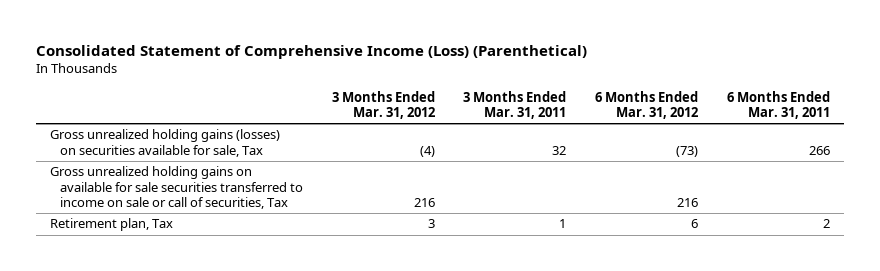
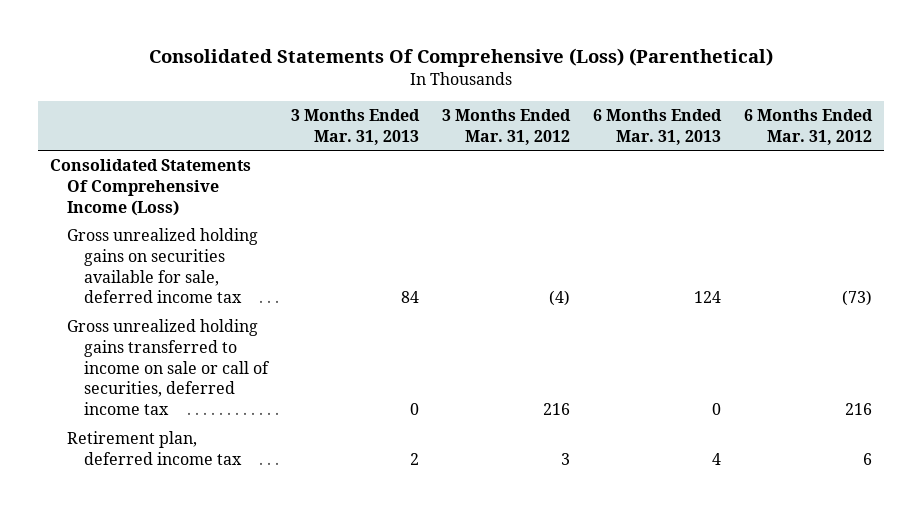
[36,45,588,60] Consolidated Statement of Comprehensive Income (Loss) (Parenthetical) -> [149,48,774,68] Consolidated Statements Of Comprehensive (Loss) (Parenthetical)
[463,90,567,119] 3 Months Ended Mar. 31, 2011 -> none
[726,90,830,119] 6 Months Ended Mar. 31, 2011 -> none
none -> [290,109,420,145] 3 Months Ended Mar. 31, 2013
none -> [593,109,723,145] 6 Months Ended Mar. 31, 2013
none -> [49,159,251,216] Consolidated Statements Of Comprehensive Income (Loss)
[50,129,281,157] Gross unrealized holding gains (losses) on securities available for sale, Tax -> [66,228,258,304] Gross unrealized holding gains on securities available for sale, deferred income tax
[50,166,304,209] Gross unrealized holding gains on available for sale securities transferred to income on sale or call of securities, Tax -> [66,319,270,416] Gross unrealized holding gains transferred to income on sale or call of securities, deferred income tax
[50,218,174,232] Retirement plan, Tax -> [66,431,242,465] Retirement plan, deferred income tax

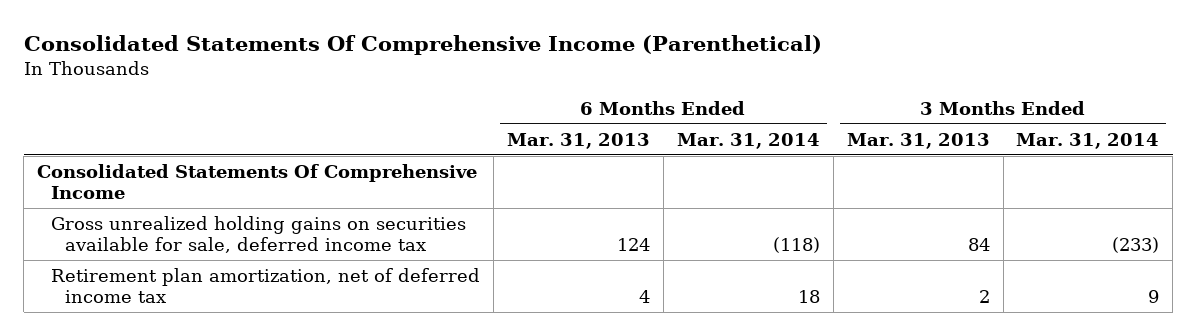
[149,48,774,68] Consolidated Statements Of Comprehensive (Loss) (Parenthetical) -> [23,35,822,56] Consolidated Statements Of Comprehensive Income (Parenthetical)
[442,109,572,145] 3 Months Ended Mar. 31, 2012 -> none
[744,109,874,145] 6 Months Ended Mar. 31, 2012 -> none
none -> [676,132,820,149] Mar. 31, 2014
none -> [1016,132,1160,149] Mar. 31, 2014
[49,159,251,216] Consolidated Statements Of Comprehensive Income (Loss) -> [37,163,478,200] Consolidated Statements Of Comprehensive Income
[66,319,270,416] Gross unrealized holding gains transferred to income on sale or call of securities, deferred income tax -> none
[66,431,242,465] Retirement plan, deferred income tax -> [51,267,481,304] Retirement plan amortization, net of deferred income tax

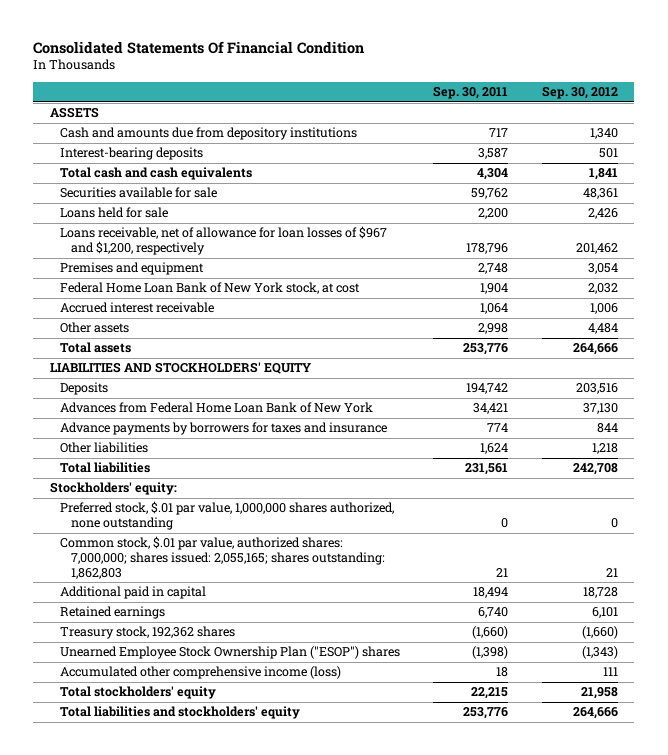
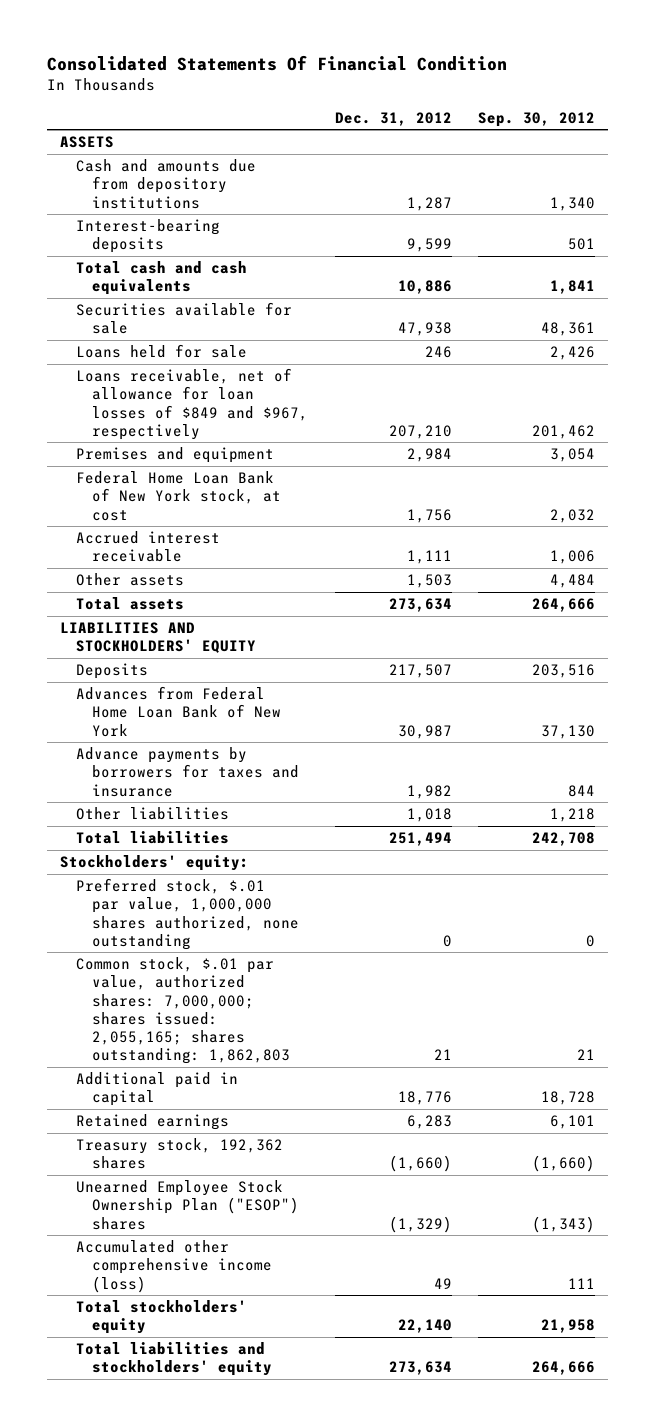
[433,86,509,100] Sep. 30, 2011 -> none
none -> [334,111,452,126] Dec. 31, 2012
[60,226,388,256] Loans receivable, net of allowance for loan losses of $967 and $1,200, respectively -> [76,368,309,440] Loans receivable, net of allowance for loan losses of $849 and $967, respectively

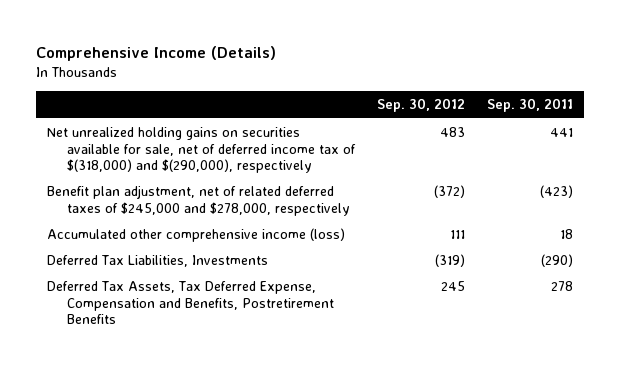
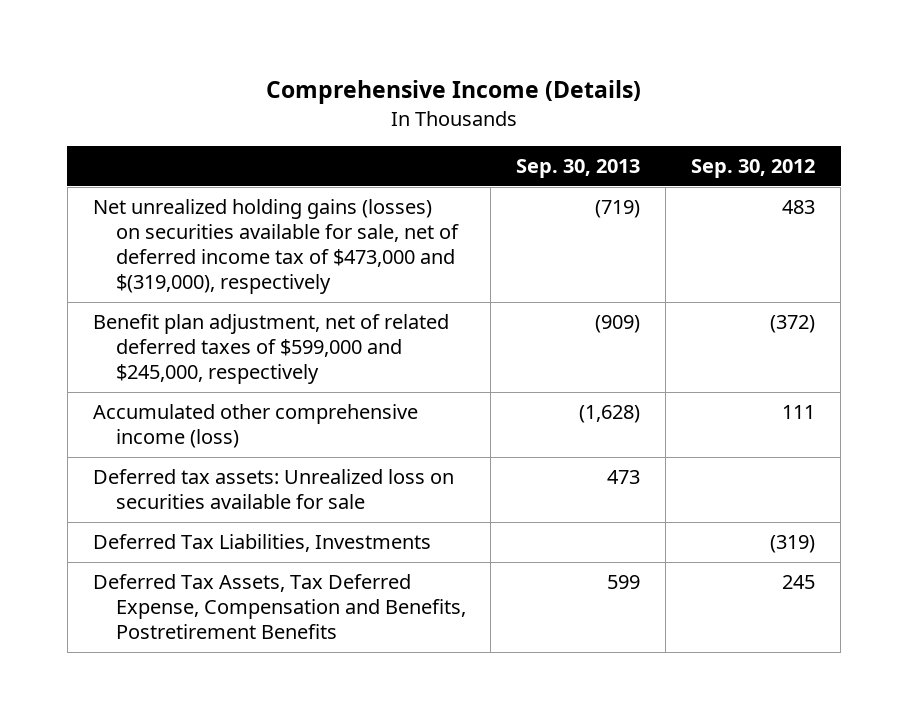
[486,98,573,113] Sep. 30, 2011 -> none
none -> [516,158,641,178] Sep. 30, 2013
[47,126,357,174] Net unrealized holding gains on securities available for sale, net of deferred income tax of $(318,000) and $(290,000), respectively -> [92,199,459,294] Net unrealized holding gains (losses) on securities available for sale, net of deferred income tax of $473,000 and $(319,000), respectively
[47,184,351,216] Benefit plan adjustment, net of related deferred taxes of $245,000 and $278,000, respectively -> [92,314,449,384] Benefit plan adjustment, net of related deferred taxes of $599,000 and $245,000, respectively
none -> [92,469,454,510] Deferred tax assets: Unrealized loss on securities available for sale

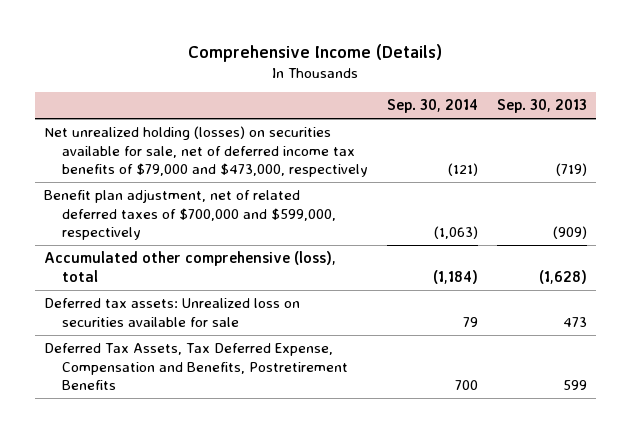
[691,158,816,178] Sep. 30, 2012 -> none
none -> [386,99,478,114] Sep. 30, 2014
[92,199,459,294] Net unrealized holding gains (losses) on securities available for sale, net of deferred income tax of $473,000 and $(319,000), respectively -> [44,125,369,178] Net unrealized holding (losses) on securities available for sale, net of deferred income tax benefits of $79,000 and $473,000, respectively
[92,314,449,384] Benefit plan adjustment, net of related deferred taxes of $599,000 and $245,000, respectively -> [44,188,337,241] Benefit plan adjustment, net of related deferred taxes of $700,000 and $599,000, respectively
[92,404,418,449] Accumulated other comprehensive income (loss) -> [44,250,337,282] Accumulated other comprehensive (loss), total
[92,534,431,553] Deferred Tax Liabilities, Investments -> none

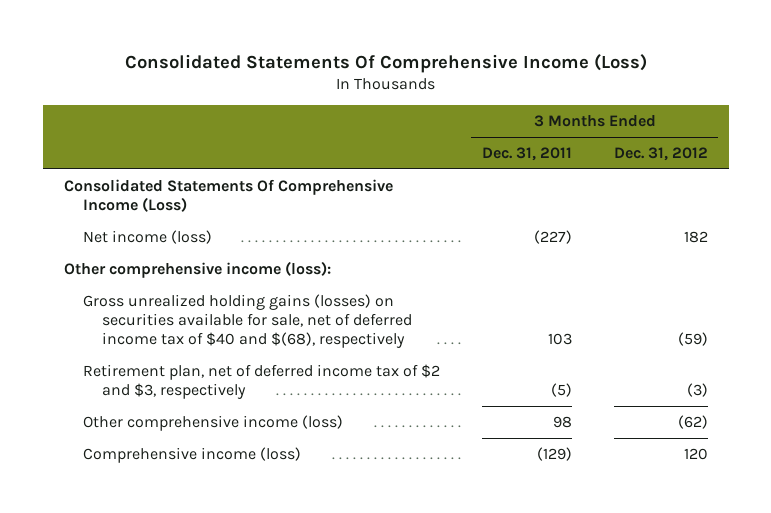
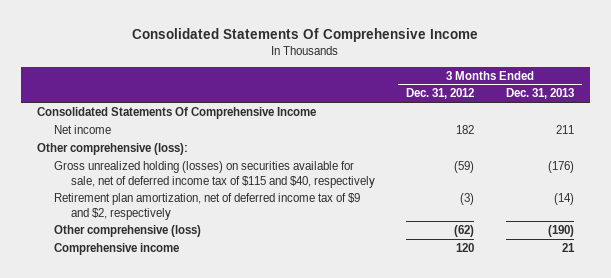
[124,53,647,73] Consolidated Statements Of Comprehensive Income (Loss) -> [132,28,479,43] Consolidated Statements Of Comprehensive Income
[481,147,572,162] Dec. 31, 2011 -> none
none -> [505,88,574,100] Dec. 31, 2013
[63,178,393,213] Consolidated Statements Of Comprehensive Income (Loss) -> [37,106,317,119] Consolidated Statements Of Comprehensive Income
[82,229,212,244] Net income (loss) -> [53,124,111,134] Net income
[63,260,331,278] Other comprehensive income (loss): -> [37,142,189,155] Other comprehensive (loss):
[82,293,413,349] Gross unrealized holding gains (losses) on securities available for sale, net of deferred income tax of $40 and $(68), respectively -> [53,160,375,188] Gross unrealized holding (losses) on securities available for sale, net of deferred income tax of $115 and $40, respectively
[82,363,440,400] Retirement plan, net of deferred income tax of $2 and $3, respectively -> [53,192,360,220] Retirement plan amortization, net of deferred income tax of $9 and $2, respectively
[82,414,343,431] Other comprehensive income (loss) -> [53,224,201,237] Other comprehensive (loss)
[82,446,301,463] Comprehensive income (loss) -> [53,242,179,255] Comprehensive income

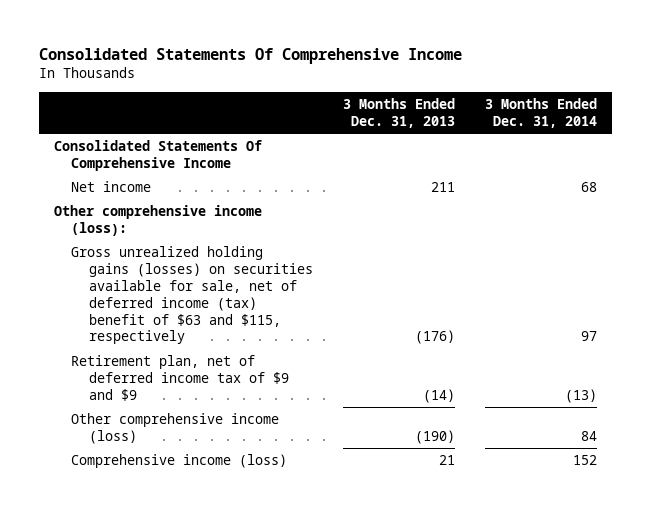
[406,88,475,100] Dec. 31, 2012 -> none
none -> [485,97,598,128] 3 Months Ended Dec. 31, 2014
[37,142,189,155] Other comprehensive (loss): -> [53,205,262,236] Other comprehensive income (loss):
[53,160,375,188] Gross unrealized holding (losses) on securities available for sale, net of deferred income tax of $115 and $40, respectively -> [71,246,314,345] Gross unrealized holding gains (losses) on securities available for sale, net of deferred income (tax) benefit of $63 and $115, respectively
[53,192,360,220] Retirement plan amortization, net of deferred income tax of $9 and $2, respectively -> [71,355,290,401] Retirement plan, net of deferred income tax of $9 and $9
[53,224,201,237] Other comprehensive (loss) -> [71,413,280,444] Other comprehensive income (loss)
[53,242,179,255] Comprehensive income -> [71,454,288,469] Comprehensive income (loss)

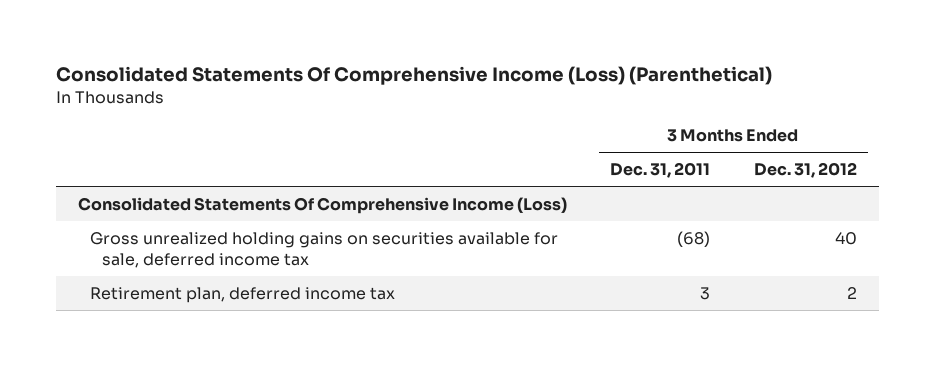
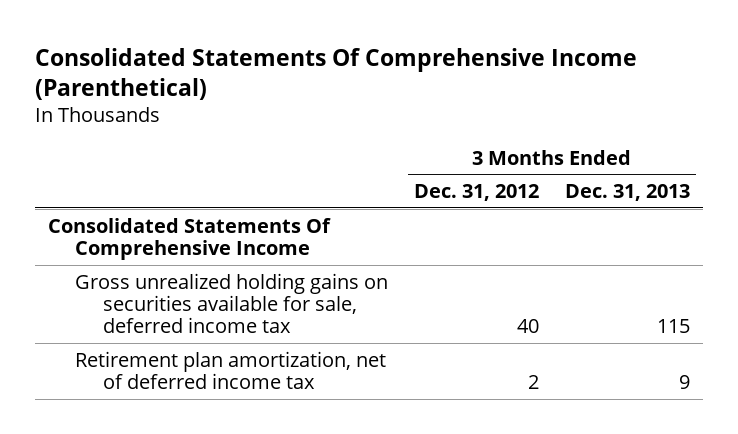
[55,65,772,85] Consolidated Statements Of Comprehensive Income (Loss) (Parenthetical) -> [35,47,638,100] Consolidated Statements Of Comprehensive Income (Parenthetical)
[610,162,711,179] Dec. 31, 2011 -> none
none -> [564,184,690,202] Dec. 31, 2013
[77,196,567,214] Consolidated Statements Of Comprehensive Income (Loss) -> [48,217,332,260] Consolidated Statements Of Comprehensive Income
[89,286,395,303] Retirement plan, deferred income tax -> [75,350,387,389] Retirement plan amortization, net of deferred income tax

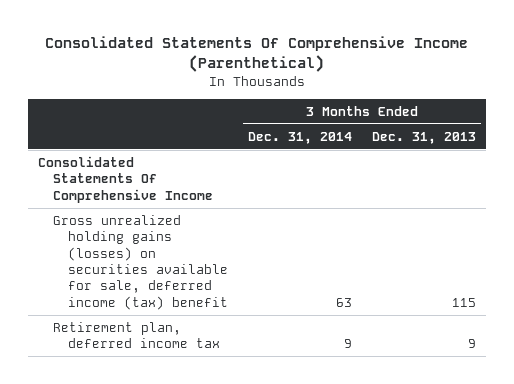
[414,184,540,202] Dec. 31, 2012 -> none
none -> [248,131,353,144] Dec. 31, 2014
[75,272,389,334] Gross unrealized holding gains on securities available for sale, deferred income tax -> [52,215,229,310] Gross unrealized holding gains (losses) on securities available for sale, deferred income (tax) benefit
[75,350,387,389] Retirement plan amortization, net of deferred income tax -> [52,322,221,349] Retirement plan, deferred income tax

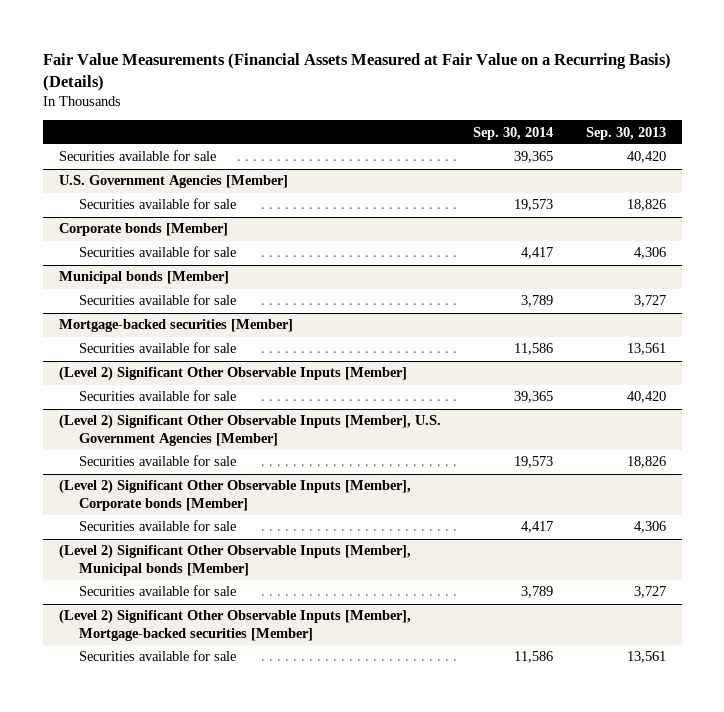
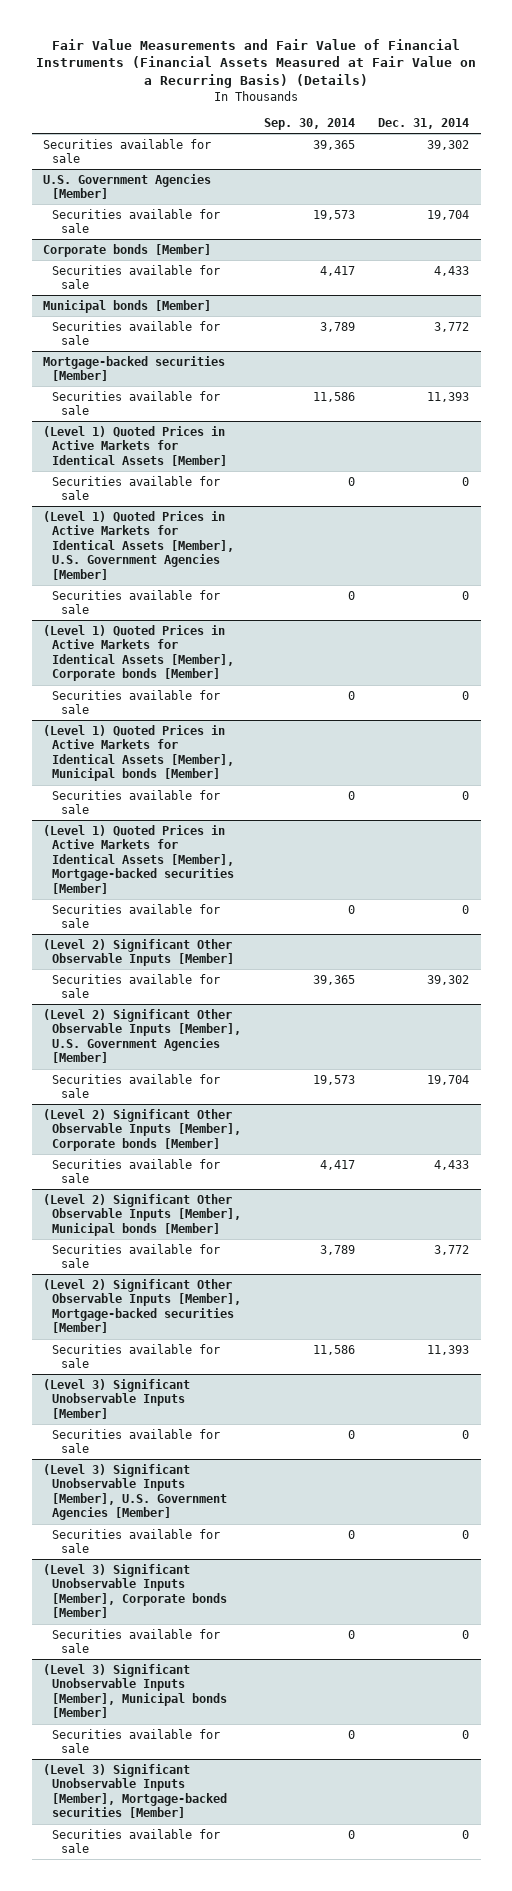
[42,52,671,91] Fair Value Measurements (Financial Assets Measured at Fair Value on a Recurring Basis) (Details) -> [36,38,477,89] Fair Value Measurements and Fair Value of Financial Instruments (Financial Assets Measured at Fair Value on a Recurring Basis) (Details)
[585,126,666,140] Sep. 30, 2013 -> none
none -> [378,117,470,129] Dec. 31, 2014
none -> [43,425,228,466] (Level 1) Quoted Prices in Active Markets for Identical Assets [Member]
none -> [52,475,221,501] Securities available for sale
none -> [43,510,235,581] (Level 1) Quoted Prices in Active Markets for Identical Assets [Member], U.S. Government Agencies [Member]
none -> [52,589,221,615] Securities available for sale
none -> [43,624,235,682] (Level 1) Quoted Prices in Active Markets for Identical Assets [Member], Corporate bonds [Member]
none -> [52,689,221,715] Securities available for sale
none -> [43,724,235,782] (Level 1) Quoted Prices in Active Markets for Identical Assets [Member], Municipal bonds [Member]
none -> [52,789,221,815] Securities available for sale
none -> [43,824,235,895] (Level 1) Quoted Prices in Active Markets for Identical Assets [Member], Mortgage-backed securities [Member]
none -> [52,903,221,929] Securities available for sale
none -> [43,1378,191,1419] (Level 3) Significant Unobservable Inputs [Member]
none -> [52,1428,221,1454] Securities available for sale
none -> [43,1463,228,1521] (Level 3) Significant Unobservable Inputs [Member], U.S. Government Agencies [Member]
none -> [52,1528,221,1554] Securities available for sale
none -> [43,1563,228,1619] (Level 3) Significant Unobservable Inputs [Member], Corporate bonds [Member]
none -> [52,1628,221,1654] Securities available for sale
none -> [43,1663,228,1719] (Level 3) Significant Unobservable Inputs [Member], Municipal bonds [Member]
none -> [52,1728,221,1754] Securities available for sale
none -> [43,1763,228,1819] (Level 3) Significant Unobservable Inputs [Member], Mortgage-backed securities [Member]
none -> [52,1828,221,1854] Securities available for sale

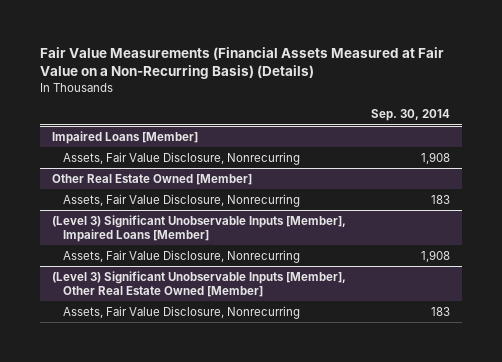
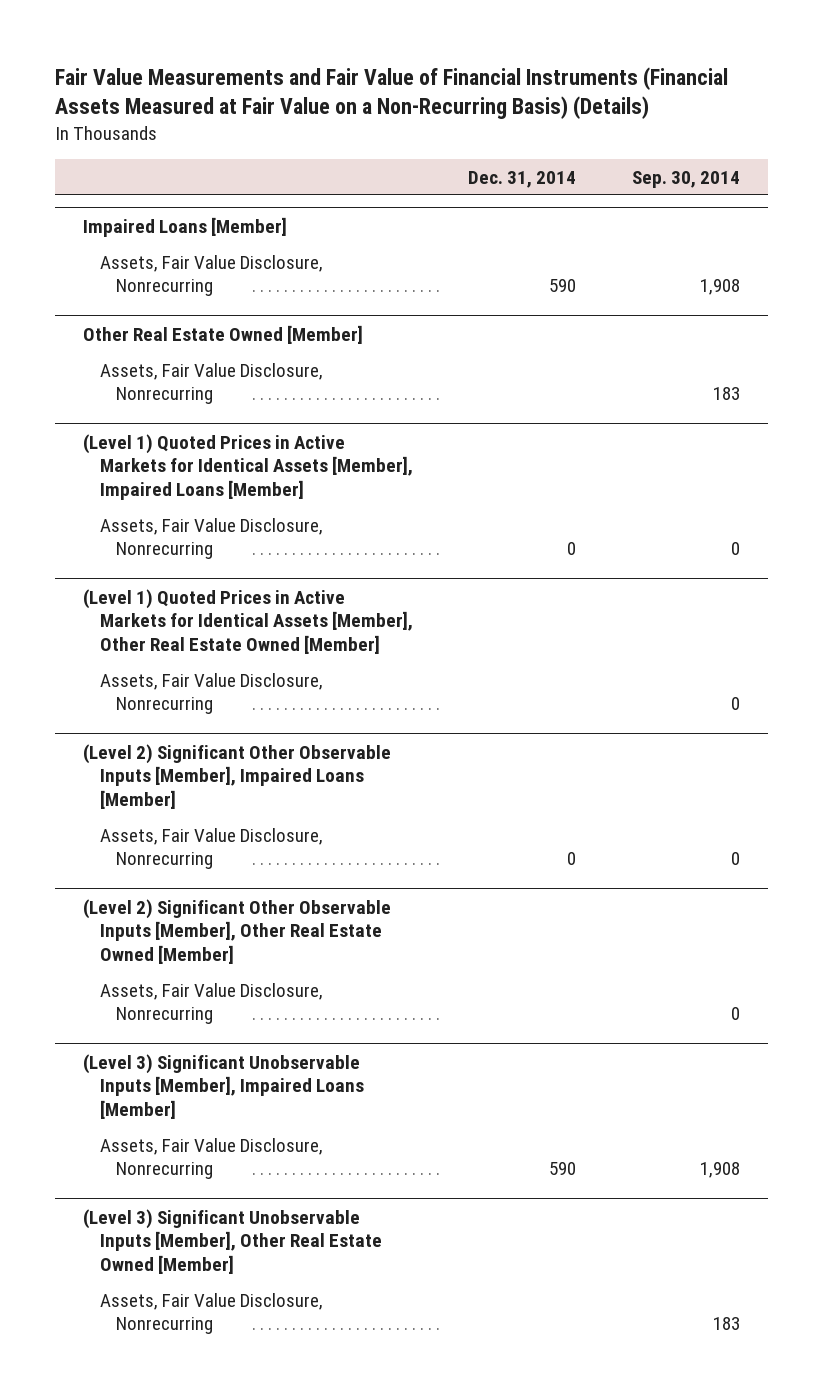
[39,46,444,80] Fair Value Measurements (Financial Assets Measured at Fair Value on a Non-Recurring Basis) (Details) -> [55,66,729,120] Fair Value Measurements and Fair Value of Financial Instruments (Financial Assets Measured at Fair Value on a Non-Recurring Basis) (Details)
none -> [468,170,577,188] Dec. 31, 2014
none -> [83,433,413,501] (Level 1) Quoted Prices in Active Markets for Identical Assets [Member], Impaired Loans [Member]
none -> [99,517,323,560] Assets, Fair Value Disclosure, Nonrecurring
none -> [83,588,413,655] (Level 1) Quoted Prices in Active Markets for Identical Assets [Member], Other Real Estate Owned [Member]
none -> [99,672,323,715] Assets, Fair Value Disclosure, Nonrecurring
none -> [83,743,392,810] (Level 2) Significant Other Observable Inputs [Member], Impaired Loans [Member]
none -> [99,827,323,870] Assets, Fair Value Disclosure, Nonrecurring
none -> [83,898,392,965] (Level 2) Significant Other Observable Inputs [Member], Other Real Estate Owned [Member]
none -> [99,982,323,1025] Assets, Fair Value Disclosure, Nonrecurring

